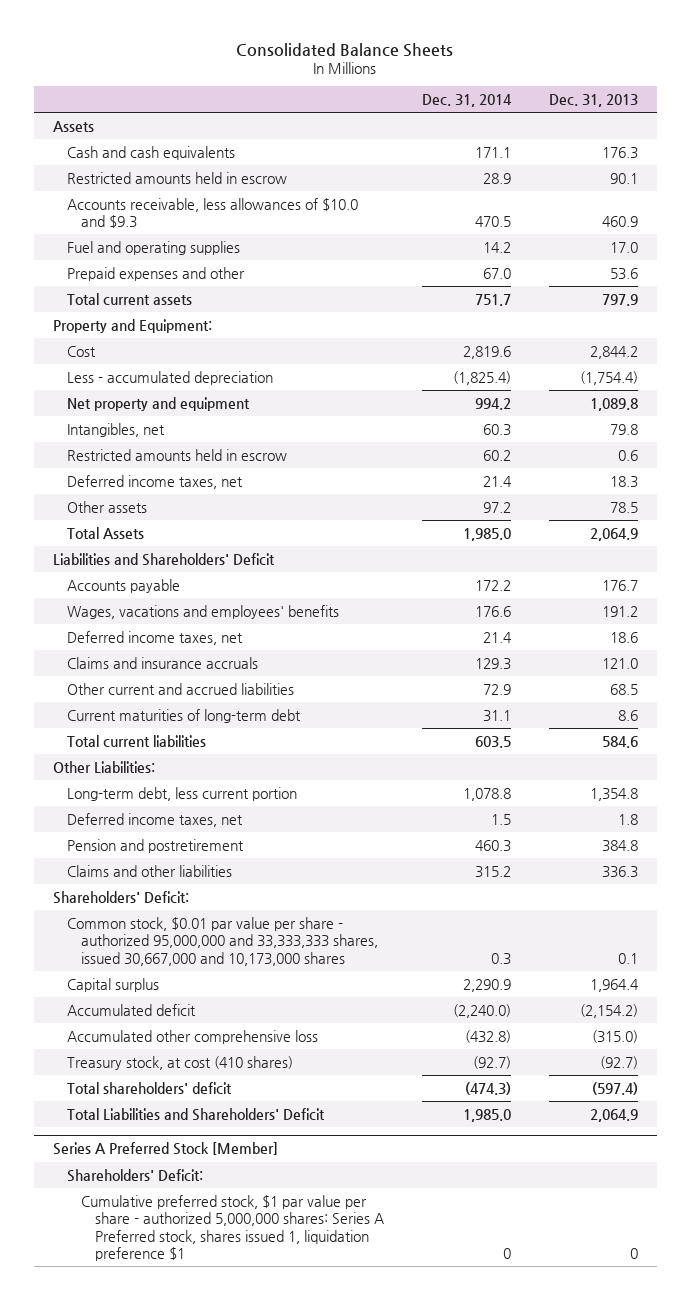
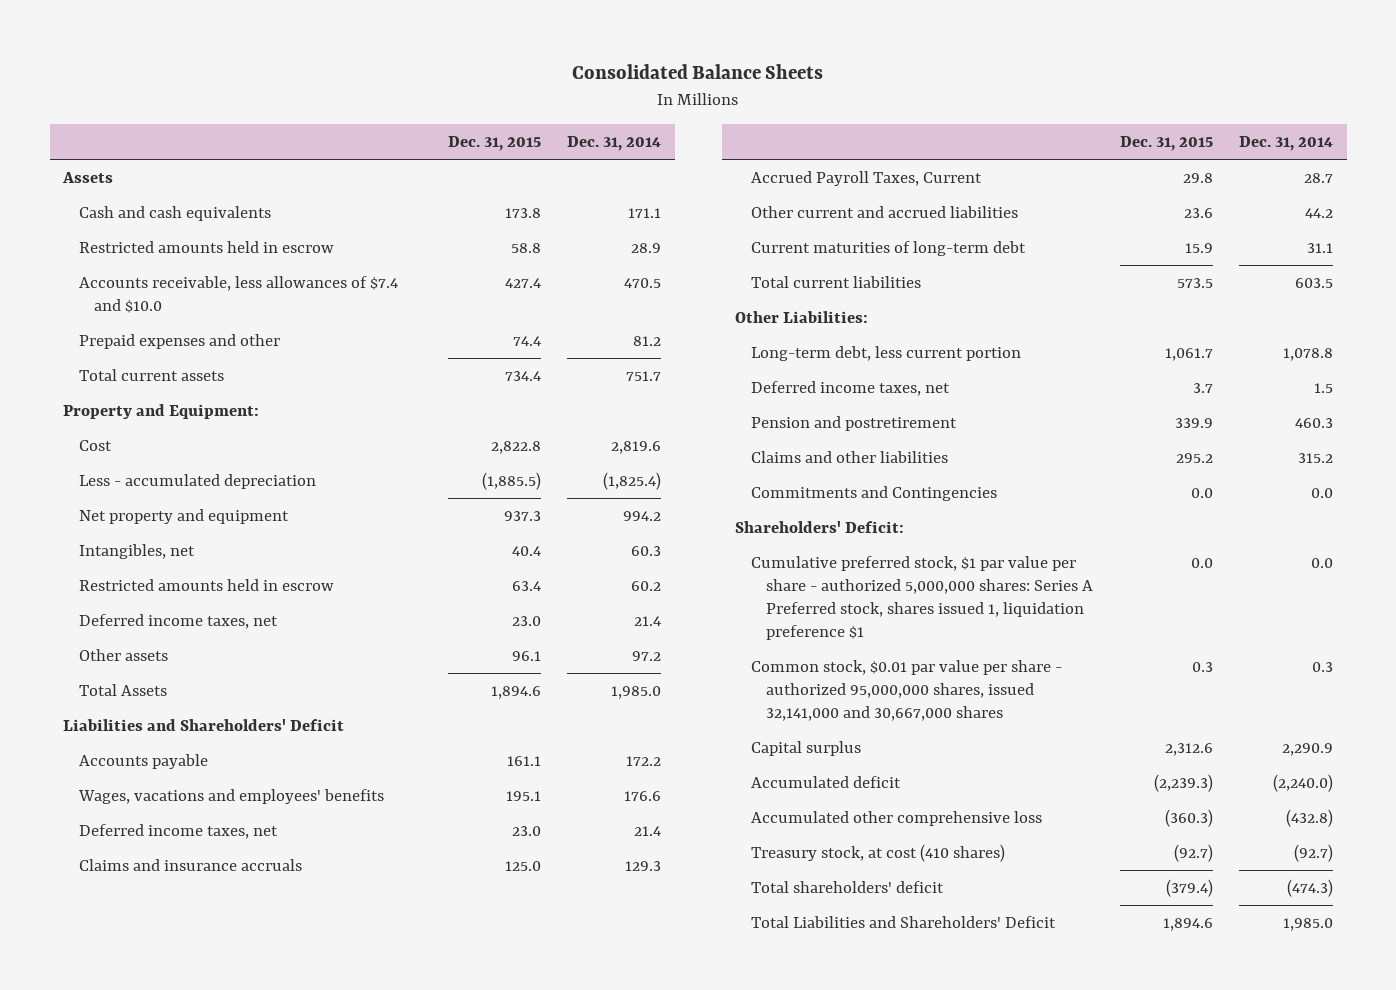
[549,94,639,108] Dec. 31, 2013 -> none
none -> [447,135,541,151] Dec. 31, 2015
[66,240,240,255] Fuel and operating supplies -> none
[66,197,358,229] Accounts receivable, less allowances of $10.0 and $9.3 -> [78,275,398,314] Accounts receivable, less allowances of $7.4 and $10.0
[483,267,512,279] 67.0 -> [633,335,662,346] 81.2
none -> [750,170,982,186] Accrued Payroll Taxes, Current
[483,683,512,695] 72.9 -> [1305,207,1334,218] 44.2
none -> [750,485,997,501] Commitments and Contingencies
none -> [750,555,1094,641] Cumulative preferred stock, $1 par value per share - authorized 5,000,000 shares: Series A Preferred stock, shares issued 1, liquidation preference $1
[66,916,378,966] Common stock, $0.01 par value per share - authorized 95,000,000 and 33,333,333 shares, issued 30,667,000 and 10,173,000 shares -> [750,659,1062,722] Common stock, $0.01 par value per share - authorized 95,000,000 shares, issued 32,141,000 and 30,667,000 shares
[52,1142,278,1156] Series A Preferred Stock [Member] -> none
[66,1168,203,1182] Shareholders' Deficit: -> none
[80,1194,384,1261] Cumulative preferred stock, $1 par value per share - authorized 5,000,000 shares: Series A Preferred stock, shares issued 1, liquidation preference $1 -> none

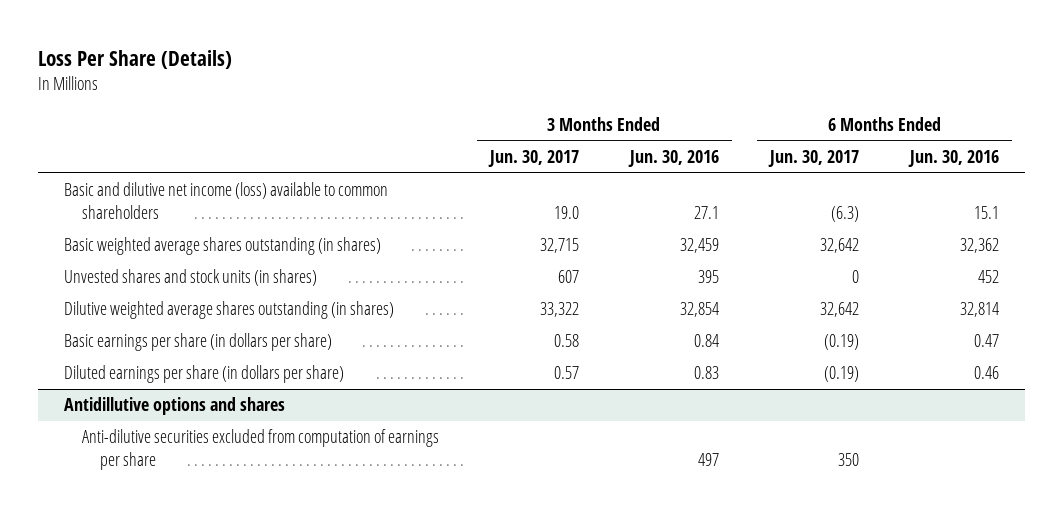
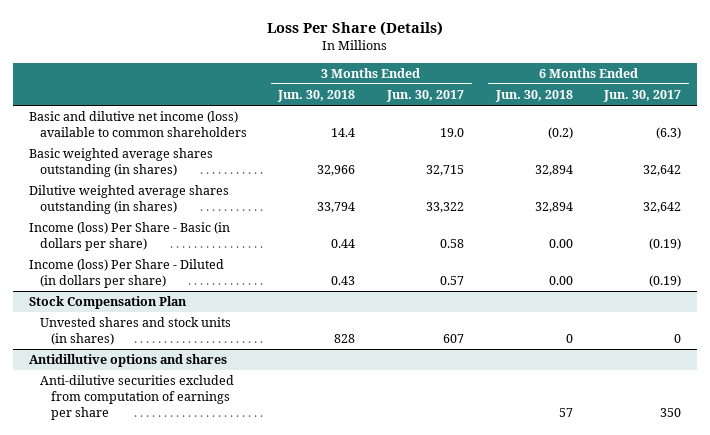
[628,149,720,167] Jun. 30, 2016 -> none
[908,149,1000,167] Jun. 30, 2016 -> none
none -> [277,90,356,103] Jun. 30, 2018
none -> [494,90,573,103] Jun. 30, 2018
[63,269,317,287] Unvested shares and stock units (in shares) -> none
[63,333,332,352] Basic earnings per share (in dollars per share) -> [28,222,230,251] Income (loss) Per Share - Basic (in dollars per share)
[63,365,344,384] Diluted earnings per share (in dollars per share) -> [28,259,224,288] Income (loss) Per Share - Diluted (in dollars per share)
none -> [28,296,187,310] Stock Compensation Plan
none -> [39,317,231,345] Unvested shares and stock units (in shares)

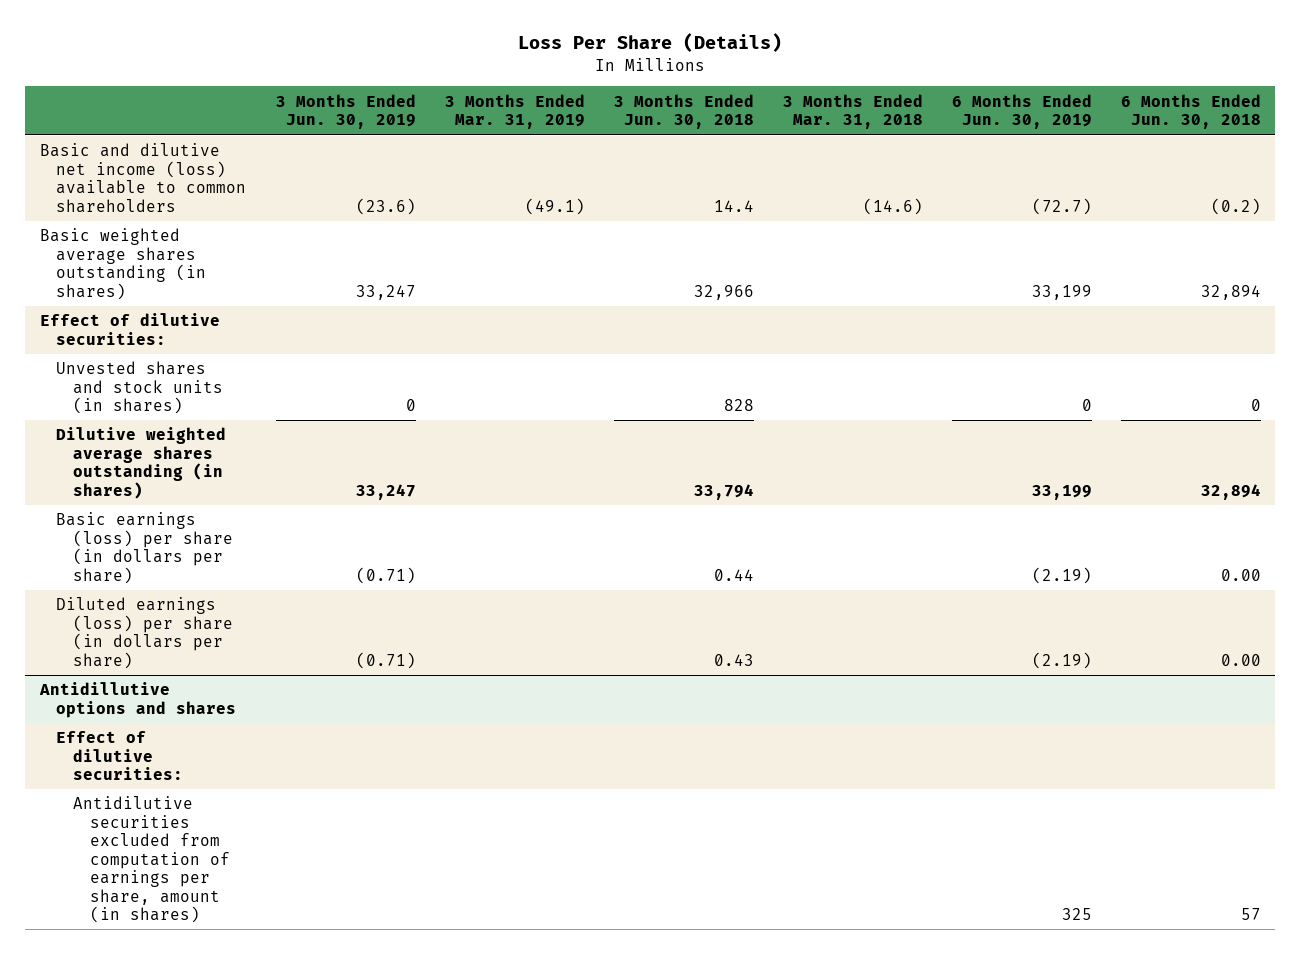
[386,90,465,103] Jun. 30, 2017 -> none
[603,90,682,103] Jun. 30, 2017 -> none
none -> [275,93,416,130] 3 Months Ended Jun. 30, 2019
none -> [444,93,585,130] 3 Months Ended Mar. 31, 2019
none -> [782,93,923,130] 3 Months Ended Mar. 31, 2018
none -> [951,93,1092,130] 6 Months Ended Jun. 30, 2019
[28,222,230,251] Income (loss) Per Share - Basic (in dollars per share) -> none
[28,259,224,288] Income (loss) Per Share - Diluted (in dollars per share) -> none
[28,296,187,310] Stock Compensation Plan -> none
none -> [39,313,220,345] Effect of dilutive securities:
[28,185,229,214] Dilutive weighted average shares outstanding (in shares) -> [56,427,227,499] Dilutive weighted average shares outstanding (in shares)
none -> [56,512,234,584] Basic earnings (loss) per share (in dollars per share)
none -> [56,597,234,669] Diluted earnings (loss) per share (in dollars per share)
none -> [56,731,184,781] Effect of dilutive securities:
[39,375,234,420] Anti-dilutive securities excluded from computation of earnings per share -> [73,796,231,924] Antidilutive securities excluded from computation of earnings per share, amount (in shares)

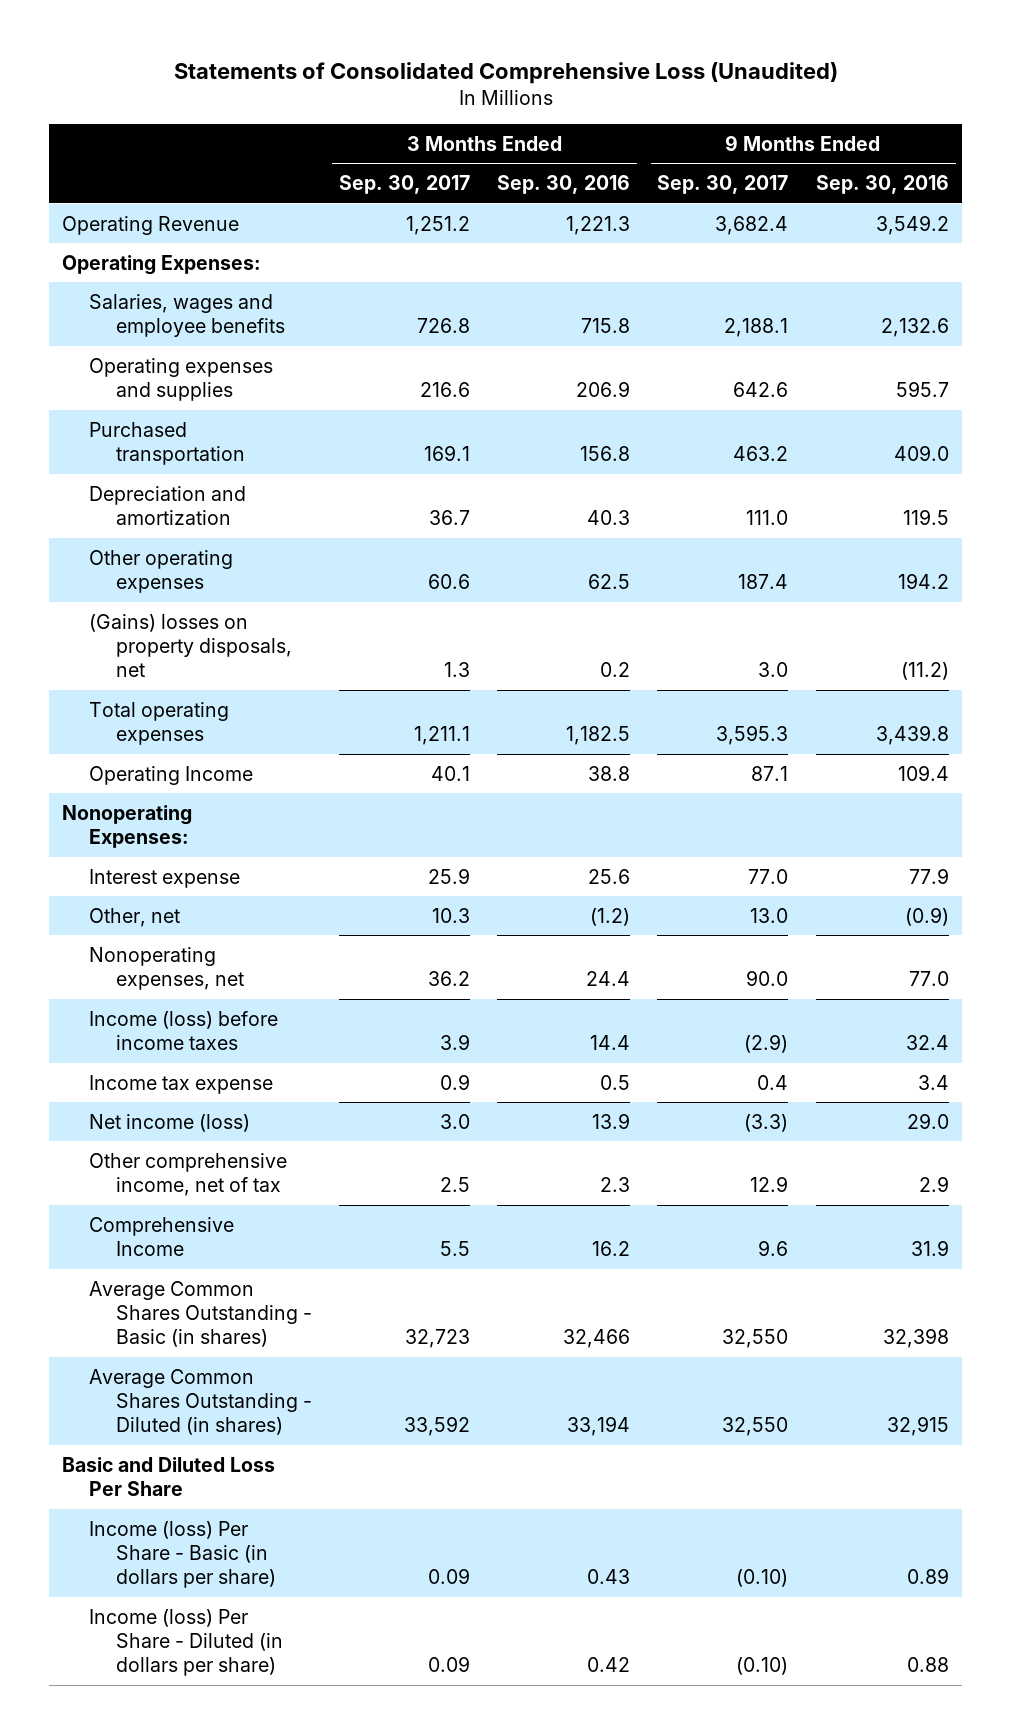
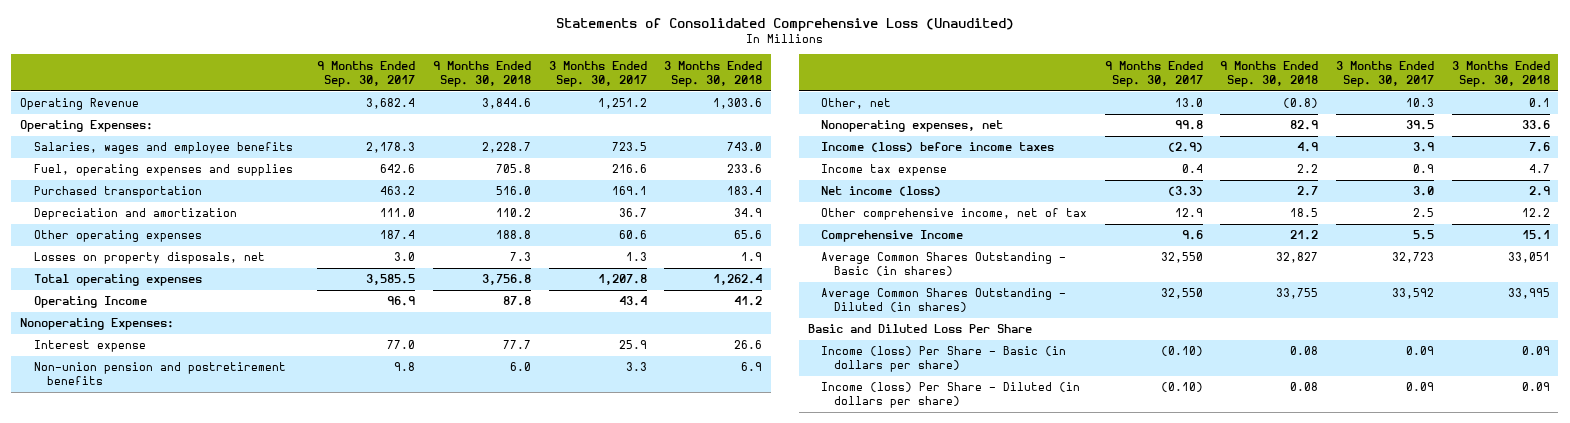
[497,175,631,195] Sep. 30, 2016 -> none
[815,175,949,195] Sep. 30, 2016 -> none
none -> [432,60,531,87] 9 Months Ended Sep. 30, 2018
none -> [664,60,763,87] 3 Months Ended Sep. 30, 2018
[416,318,470,334] 726.8 -> [611,142,647,152] 723.5
[724,318,789,338] 2,188.1 -> [366,142,416,154] 2,178.3
[89,357,274,402] Operating expenses and supplies -> [33,164,293,177] Fuel, operating expenses and supplies
[89,613,292,678] (Gains) losses on property disposals, net -> [33,252,265,265] Losses on property disposals, net
[413,726,470,746] 1,211.1 -> [597,274,647,286] 1,207.8
[716,725,789,746] 3,595.3 -> [366,274,416,286] 3,585.5
[430,765,470,781] 40.1 -> [618,296,647,307] 43.4
[751,765,789,781] 87.1 -> [387,296,416,307] 96.9
none -> [33,362,286,386] Non-union pension and postretirement benefits
[427,971,470,987] 36.2 -> [1405,120,1434,131] 39.5
[746,970,789,987] 90.0 -> [1174,120,1203,131] 99.8

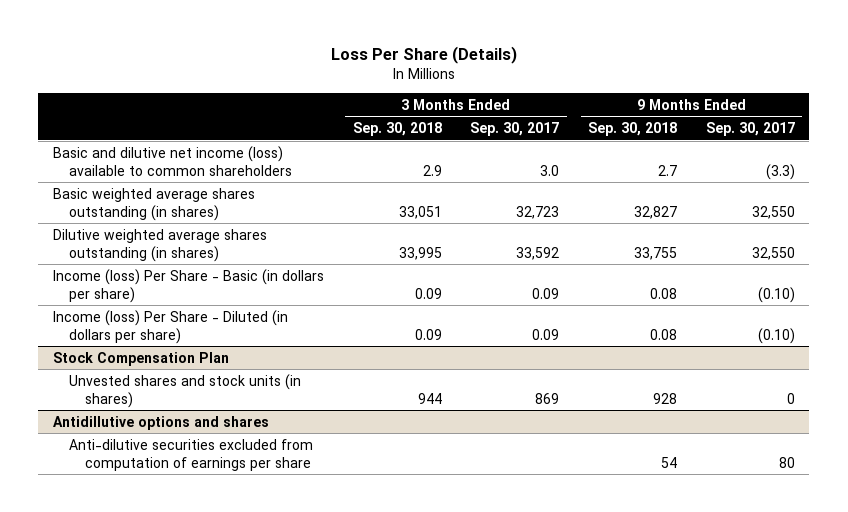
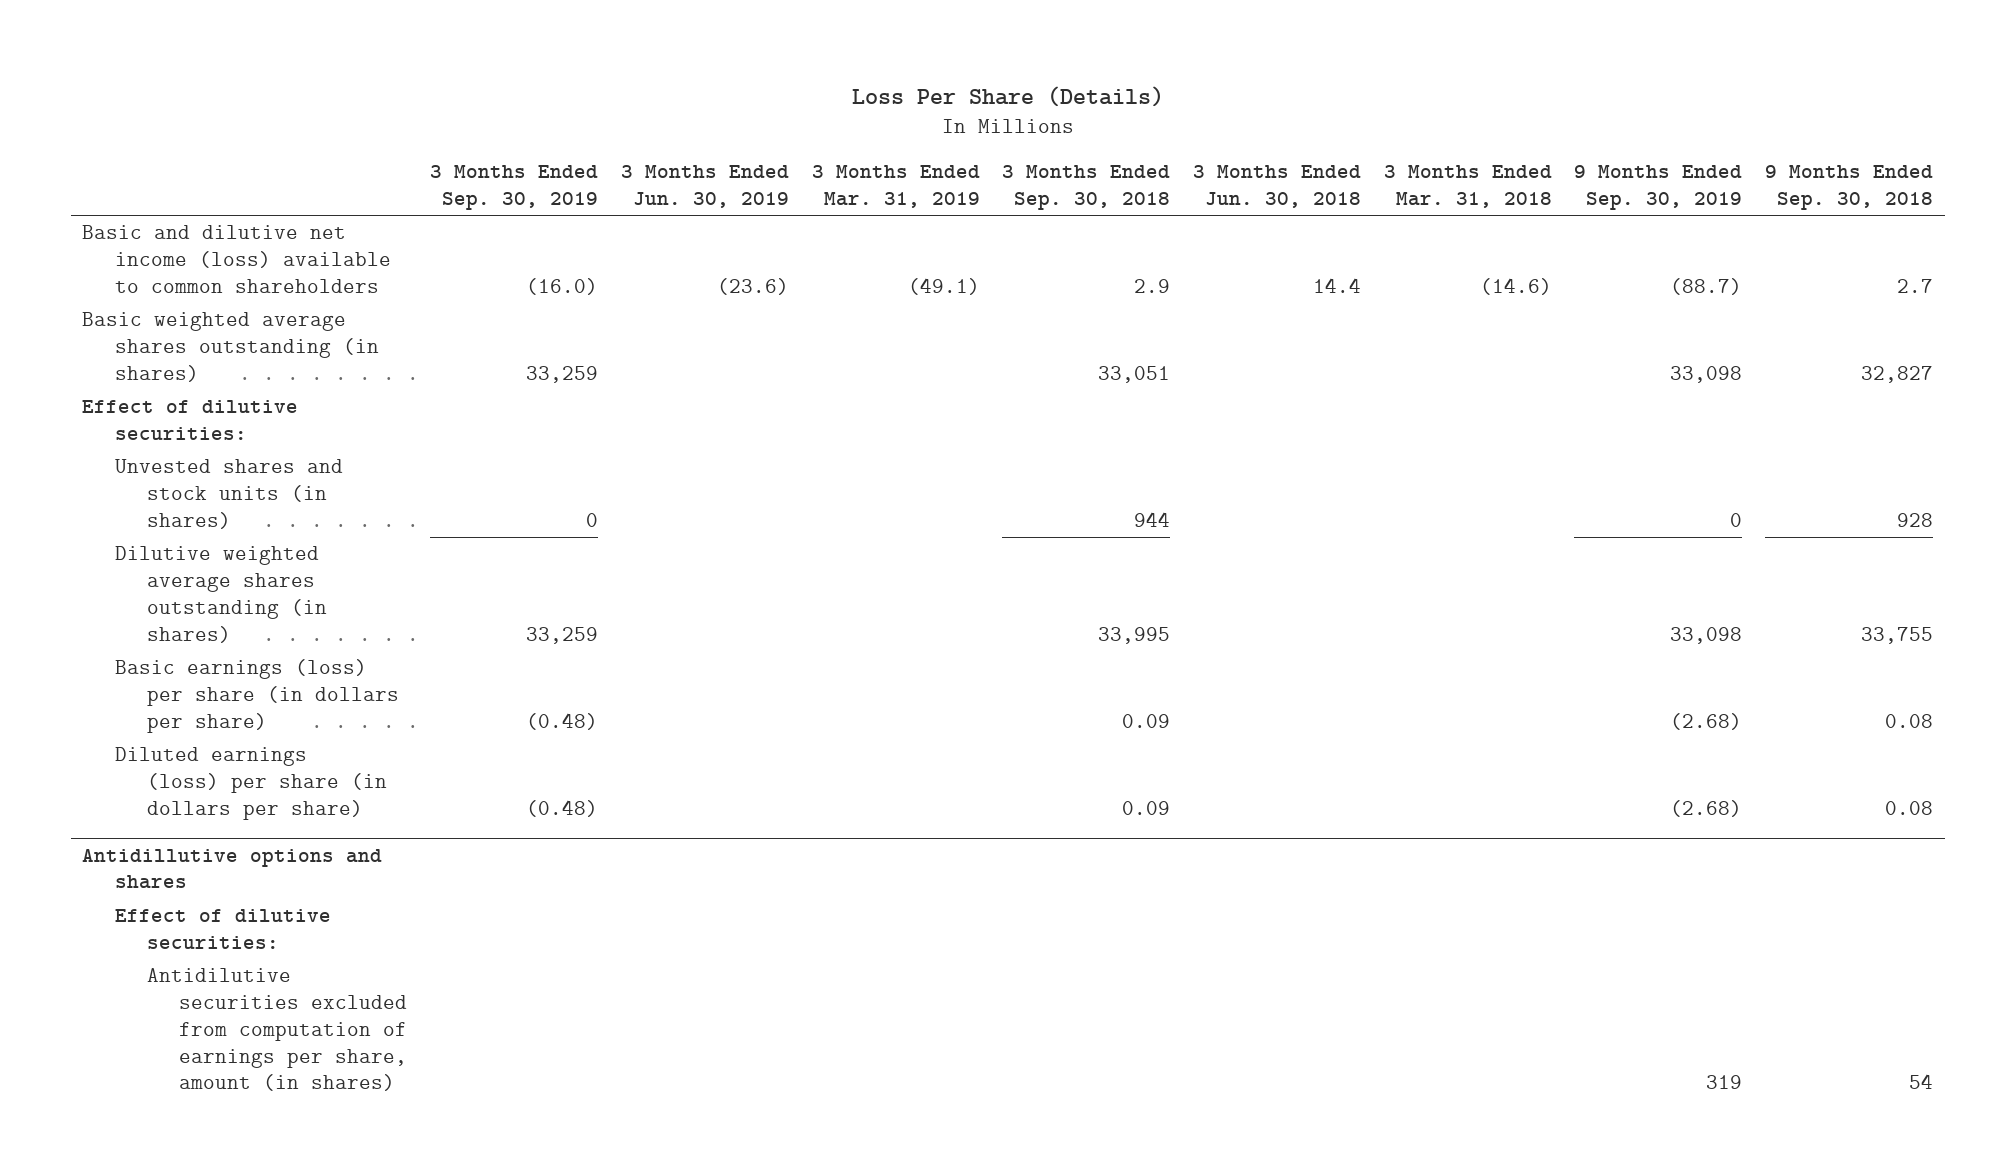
[470,122,560,137] Sep. 30, 2017 -> none
[705,122,795,137] Sep. 30, 2017 -> none
none -> [430,165,599,210] 3 Months Ended Sep. 30, 2019
none -> [620,165,789,208] 3 Months Ended Jun. 30, 2019
none -> [811,165,980,208] 3 Months Ended Mar. 31, 2019
none -> [1193,165,1362,208] 3 Months Ended Jun. 30, 2018
none -> [1383,165,1552,208] 3 Months Ended Mar. 31, 2018
none -> [1574,165,1743,210] 9 Months Ended Sep. 30, 2019
[52,268,324,303] Income (loss) Per Share - Basic (in dollars per share) -> none
[52,309,288,344] Income (loss) Per Share - Diluted (in dollars per share) -> none
[52,351,229,366] Stock Compensation Plan -> none
none -> [82,400,299,441] Effect of dilutive securities:
[52,228,267,262] Dilutive weighted average shares outstanding (in shares) -> [114,546,328,643] Dilutive weighted average shares outstanding (in shares)
none -> [114,659,400,733] Basic earnings (loss) per share (in dollars per share)
none -> [114,747,388,820] Diluted earnings (loss) per share (in dollars per share)
none -> [114,909,331,950] Effect of dilutive securities:
[69,438,314,471] Anti-dilutive securities excluded from computation of earnings per share -> [147,968,408,1092] Antidilutive securities excluded from computation of earnings per share, amount (in shares)

